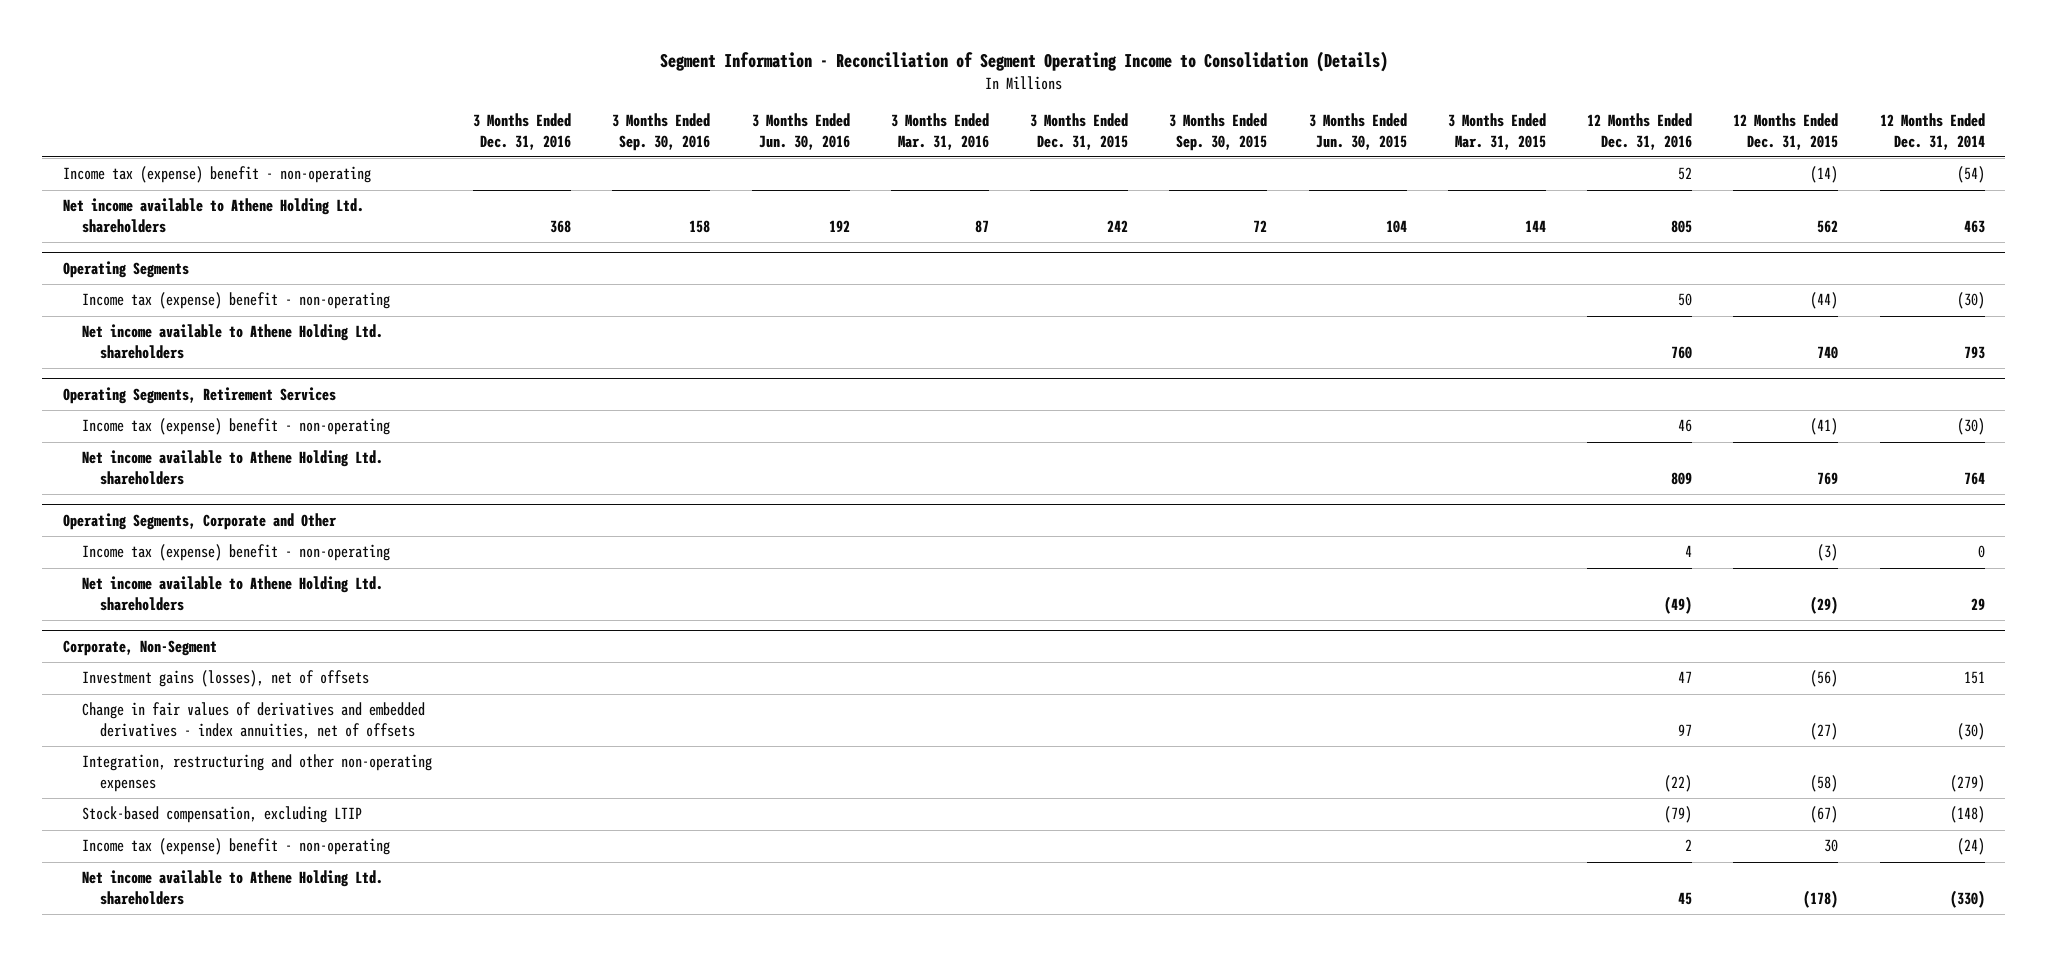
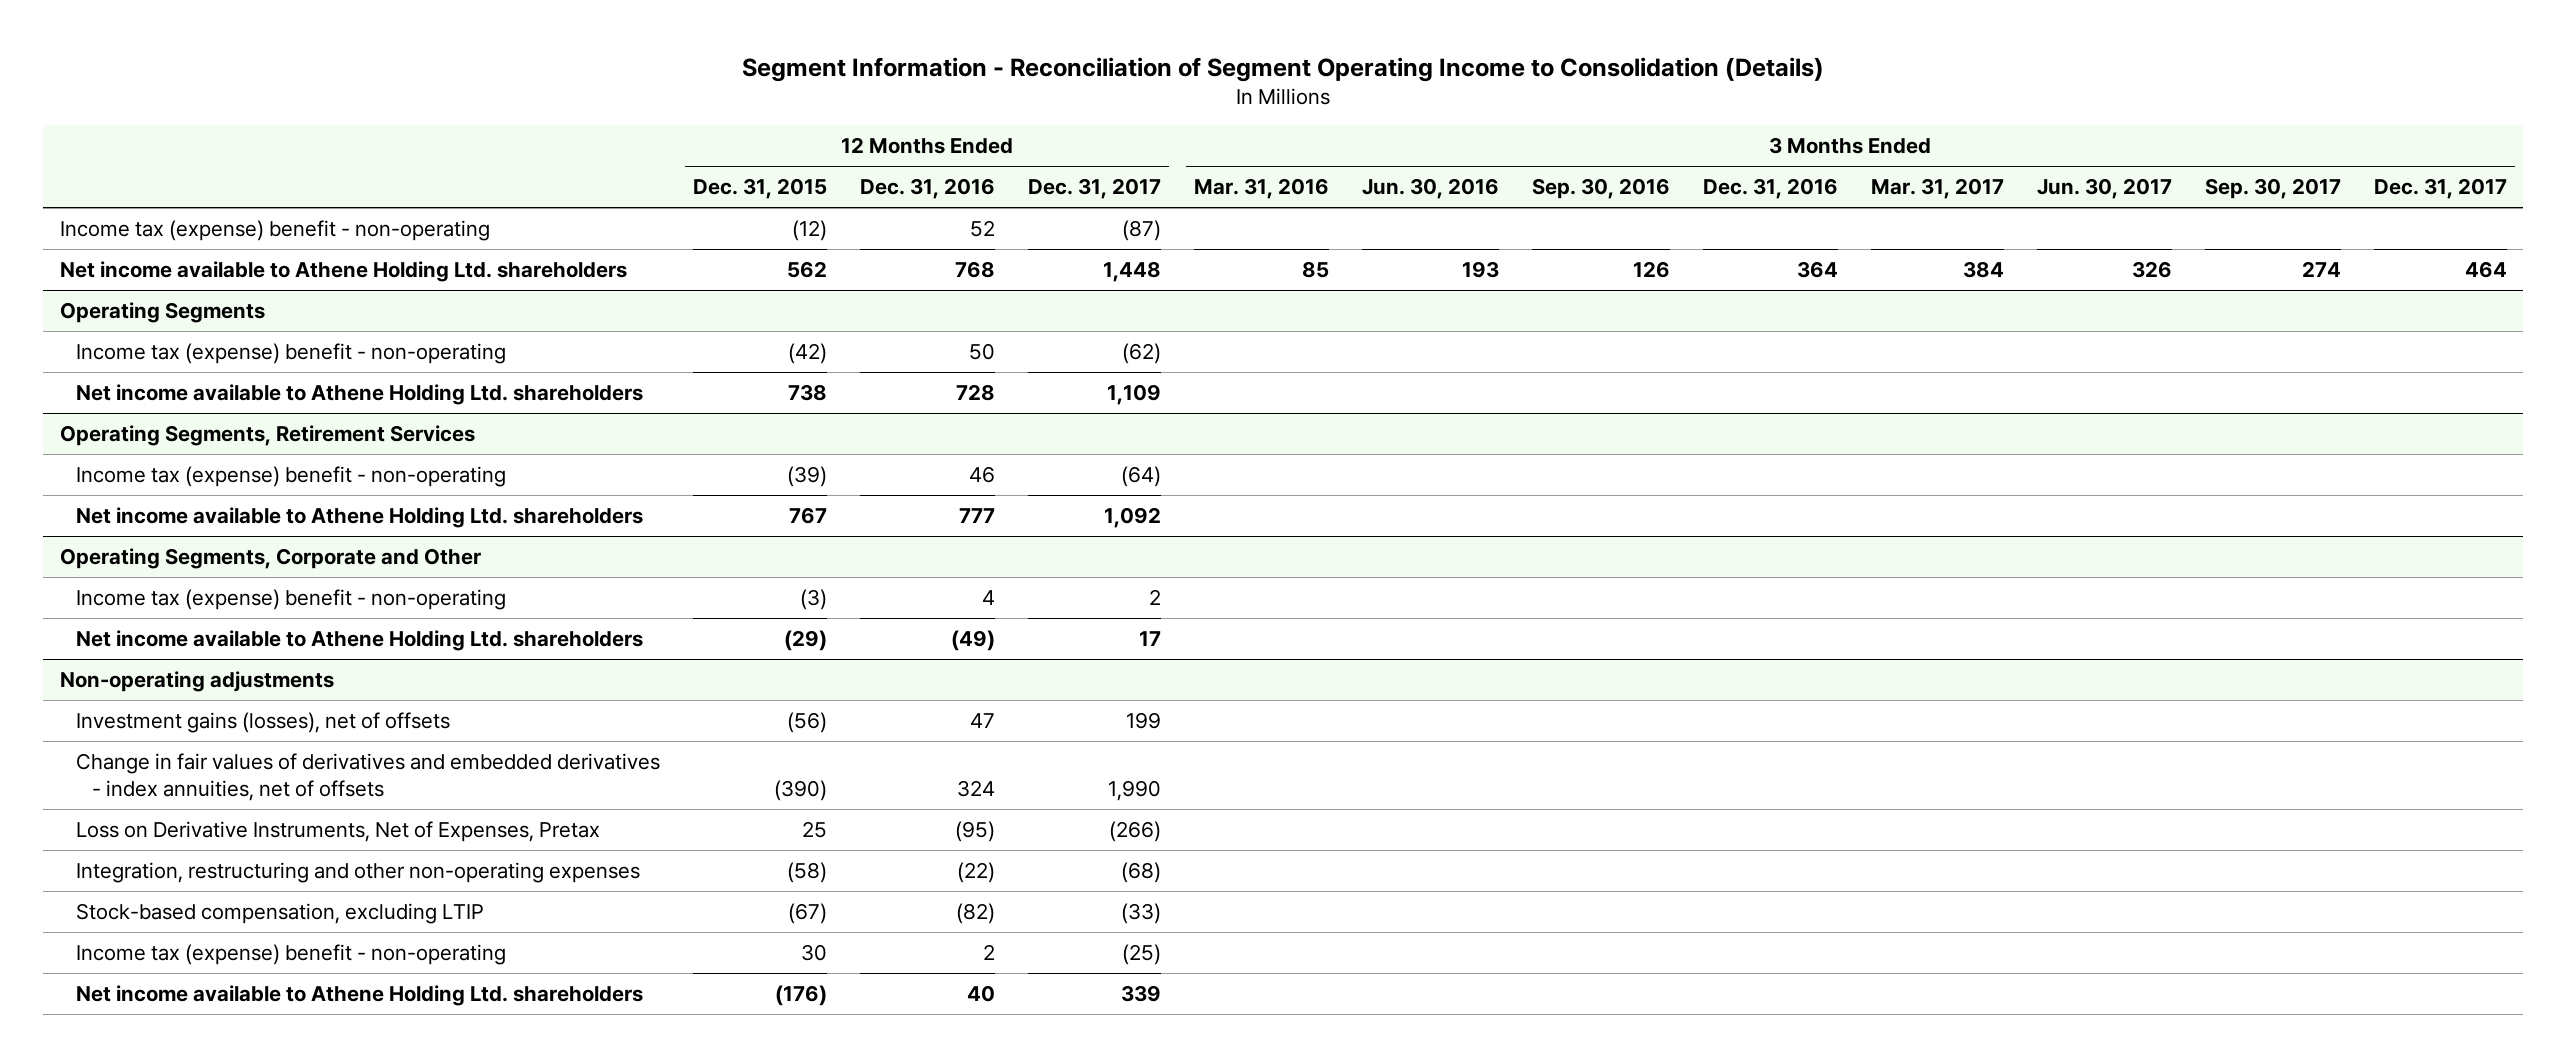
[1030,113,1129,150] 3 Months Ended Dec. 31, 2015 -> none
[1169,113,1268,151] 3 Months Ended Sep. 30, 2015 -> none
[1308,113,1407,150] 3 Months Ended Jun. 30, 2015 -> none
[1447,113,1546,150] 3 Months Ended Mar. 31, 2015 -> none
[1879,113,1985,150] 12 Months Ended Dec. 31, 2014 -> none
none -> [1027,178,1161,200] Dec. 31, 2017
none -> [1870,178,2004,200] Mar. 31, 2017
none -> [2036,178,2172,200] Jun. 30, 2017
none -> [2204,178,2341,200] Sep. 30, 2017
none -> [2373,178,2507,200] Dec. 31, 2017
[1810,166,1839,184] (14) -> [791,219,827,241] (12)
[550,219,572,233] 368 -> [1796,260,1838,278] 364
[689,219,711,233] 158 -> [1632,260,1670,278] 126
[828,219,850,232] 192 -> [1461,260,1499,278] 193
[974,219,989,233] 87 -> [1301,260,1329,278] 85
[1671,219,1693,233] 805 -> [954,260,995,278] 768
[1810,292,1839,310] (44) -> [787,342,827,364] (42)
[1671,345,1693,359] 760 -> [955,383,995,401] 728
[1817,345,1839,359] 740 -> [787,383,827,401] 738
[1810,418,1839,436] (41) -> [786,465,827,487] (39)
[1671,471,1693,485] 809 -> [958,507,995,523] 777
[1817,471,1839,485] 769 -> [788,506,827,524] 767
[63,639,218,656] Corporate, Non-Segment -> [59,670,334,692] Non-operating adjustments
[1678,723,1693,736] 97 -> [956,779,995,797] 324
[1810,722,1839,740] (27) -> [773,779,827,801] (390)
none -> [76,820,601,842] Loss on Derivative Instruments, Net of Expenses, Pretax
[1664,806,1693,824] (79) -> [955,902,995,924] (82)
[1678,891,1693,905] 45 -> [966,984,995,1002] 40
[1803,889,1839,908] (178) -> [774,984,827,1006] (176)

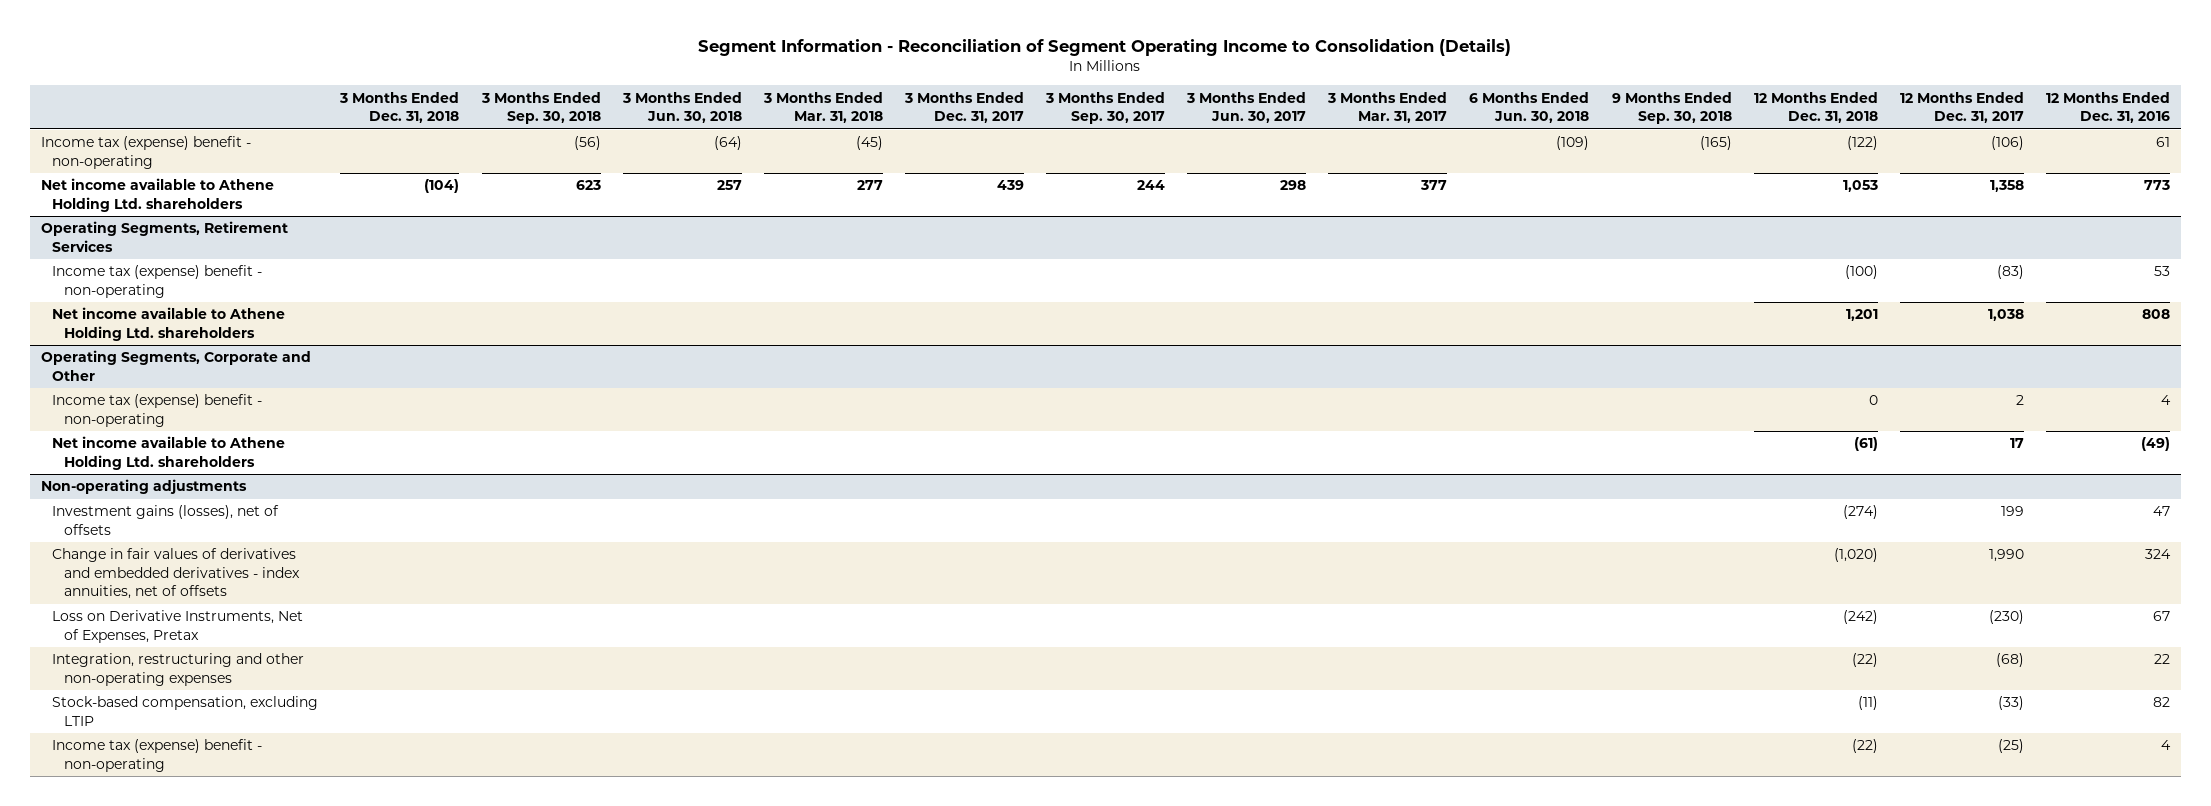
[692,178,827,200] Dec. 31, 2015 -> none
[1193,178,1329,200] Mar. 31, 2016 -> none
[1361,178,1499,200] Jun. 30, 2016 -> none
[1531,178,1670,200] Sep. 30, 2016 -> none
[1702,178,1838,200] Dec. 31, 2016 -> none
none -> [339,91,460,124] 3 Months Ended Dec. 31, 2018
none -> [480,91,601,125] 3 Months Ended Sep. 30, 2018
none -> [621,91,742,124] 3 Months Ended Jun. 30, 2018
none -> [762,91,883,124] 3 Months Ended Mar. 31, 2018
none -> [1469,91,1590,124] 6 Months Ended Jun. 30, 2018
none -> [1611,91,1732,125] 9 Months Ended Sep. 30, 2018
none -> [1753,91,1878,124] 12 Months Ended Dec. 31, 2018
[59,301,265,323] Operating Segments -> none
[76,342,507,364] Income tax (expense) benefit - non-operating -> none
[76,383,644,405] Net income available to Athene Holding Ltd. shareholders -> none
[969,219,995,237] 52 -> [2155,137,2170,148] 61
[1121,219,1161,241] (87) -> [1990,136,2024,151] (106)
[954,260,995,278] 768 -> [2143,180,2170,191] 773
[1102,260,1161,282] 1,448 -> [1989,180,2024,193] 1,358
[1962,260,2004,278] 384 -> [1420,180,1448,191] 377
[2131,260,2172,278] 326 -> [1280,180,1307,191] 298
[2301,260,2341,277] 274 -> [1137,180,1166,191] 244
[2464,260,2507,278] 464 -> [996,180,1024,191] 439
[968,465,995,483] 46 -> [2153,266,2170,277] 53
[1120,465,1161,487] (64) -> [1996,265,2024,280] (83)
[958,507,995,523] 777 -> [2141,309,2170,320] 808
[1103,506,1161,528] 1,092 -> [1987,309,2024,322] 1,038
[76,984,644,1006] Net income available to Athene Holding Ltd. shareholders -> none
[954,820,995,842] (95) -> [2152,611,2170,622] 67
[1108,820,1161,842] (266) -> [1988,610,2024,625] (230)
[956,861,995,883] (22) -> [2153,654,2170,665] 22
[955,902,995,924] (82) -> [2152,697,2170,708] 82
[982,943,995,960] 2 -> [2160,740,2171,751] 4

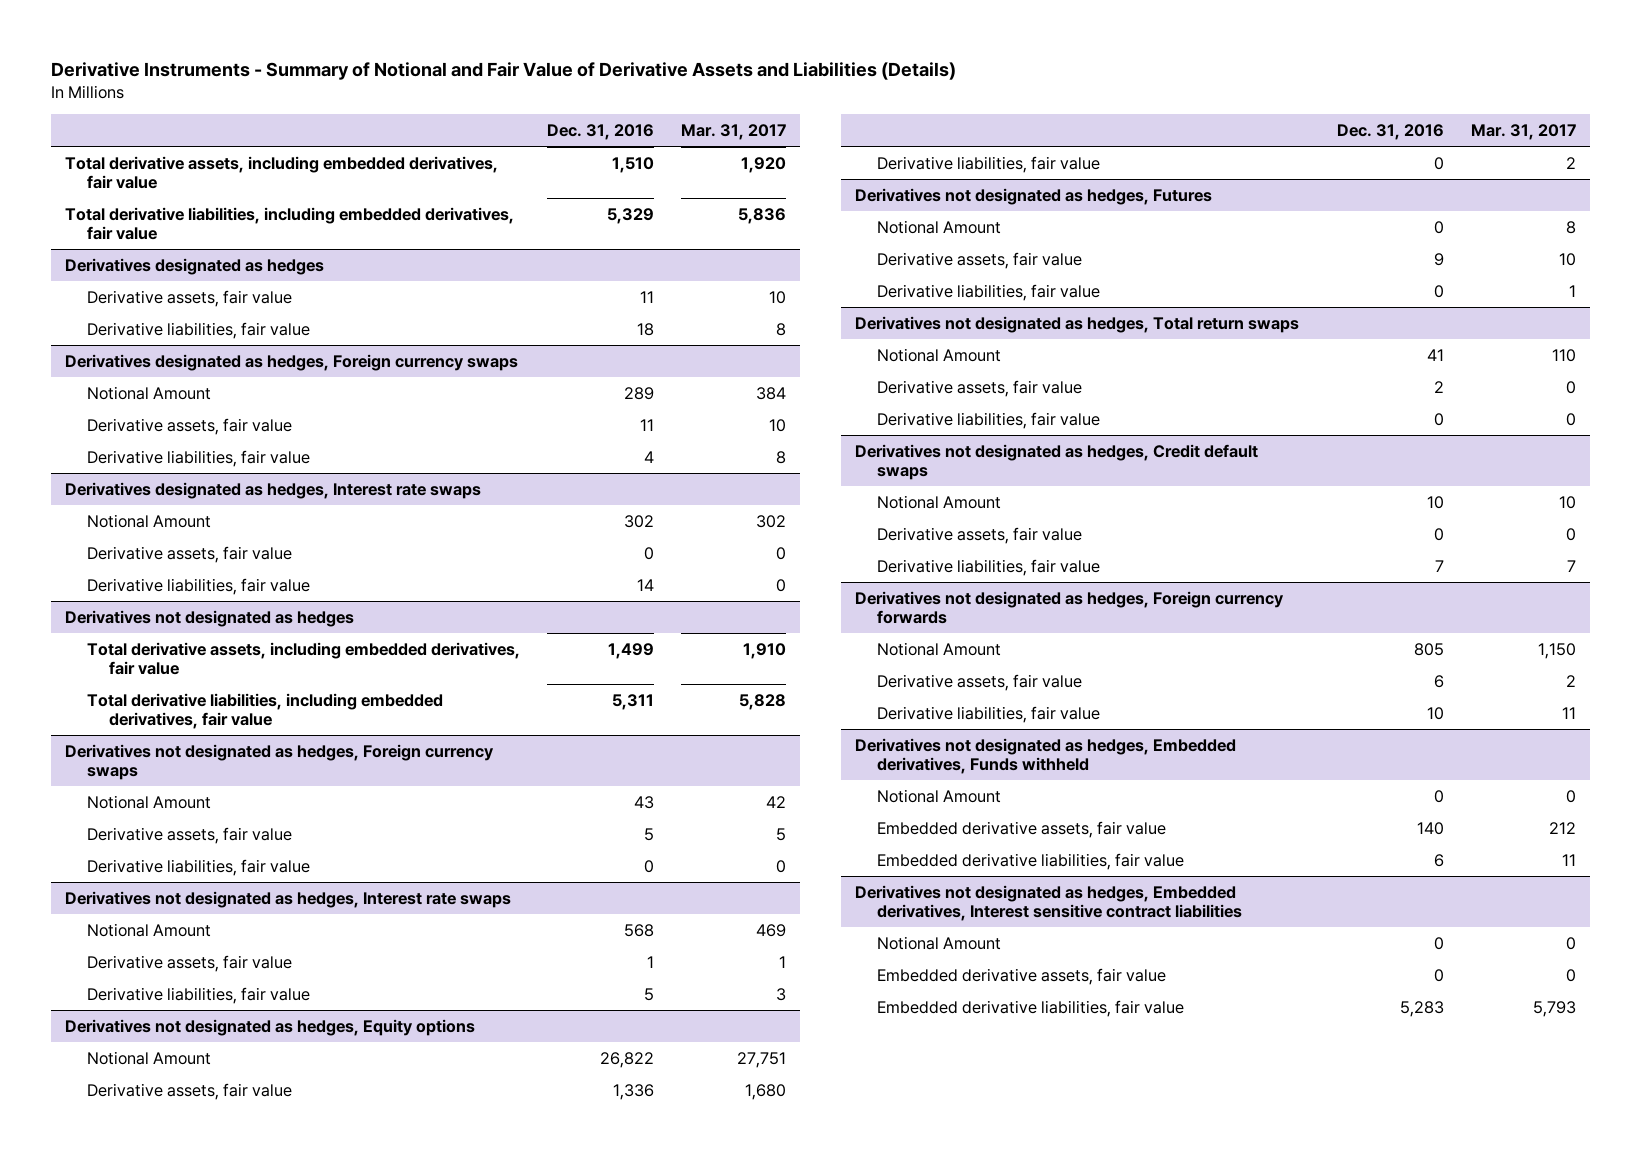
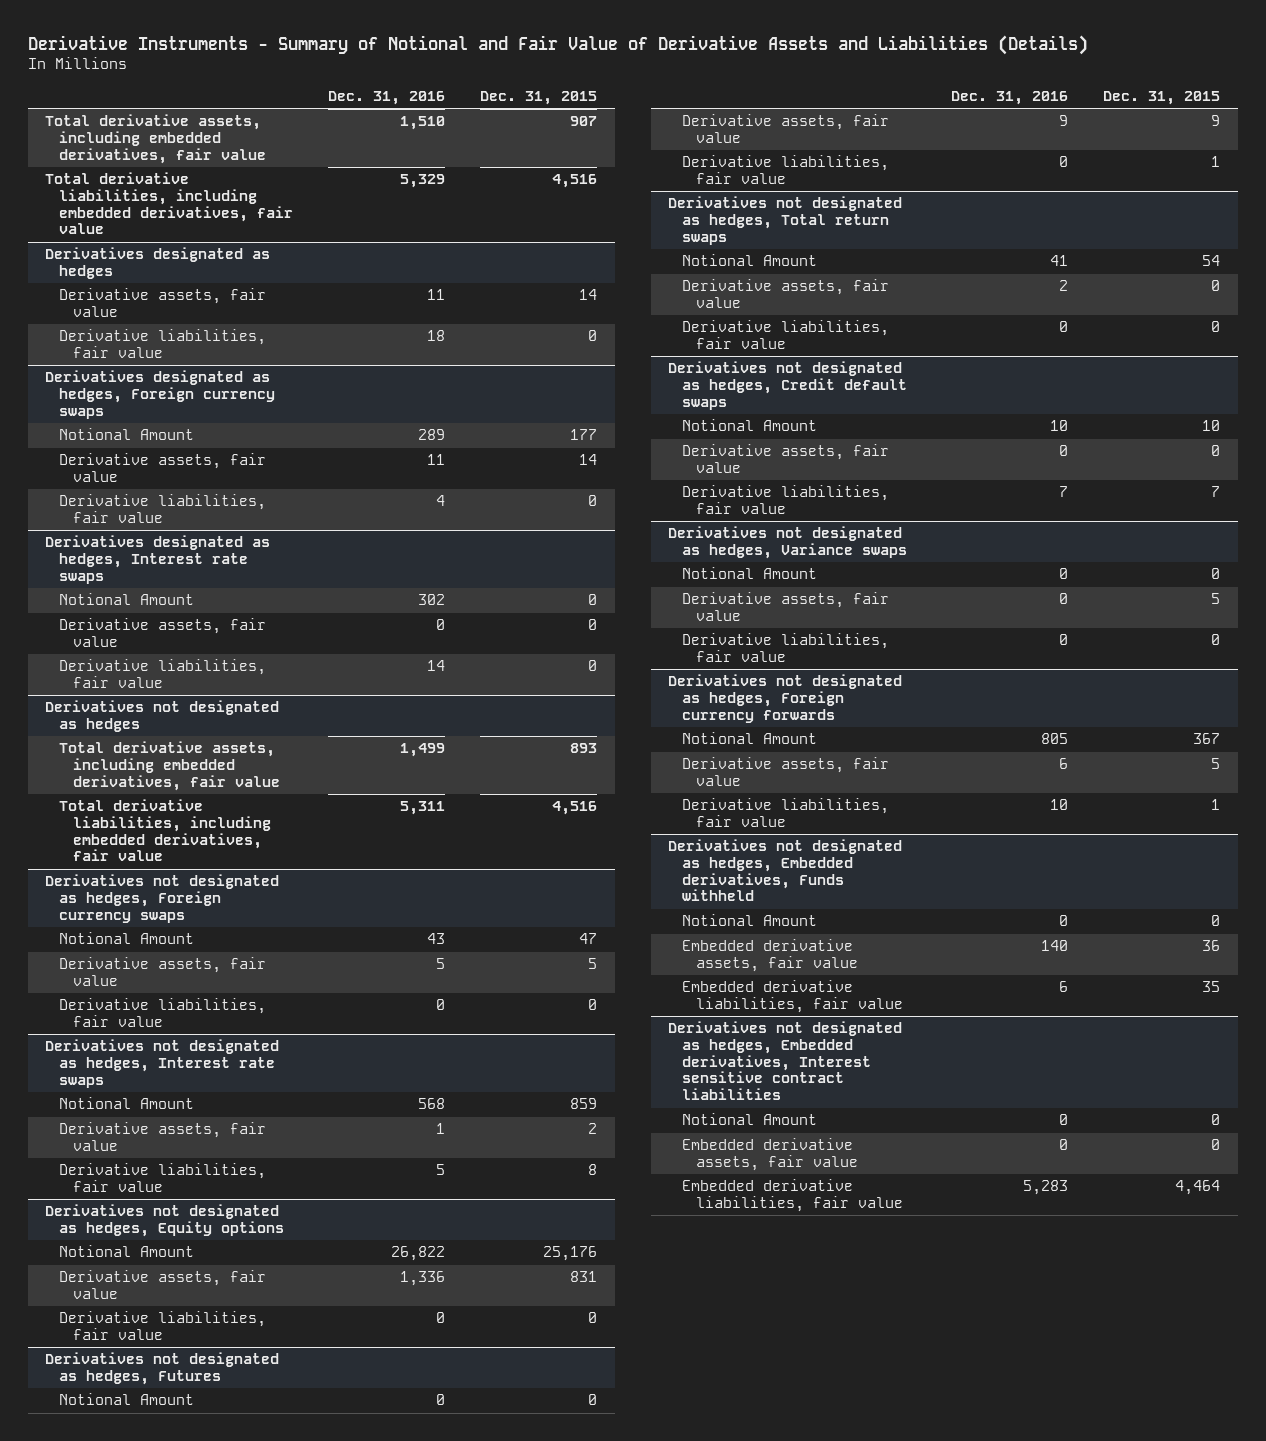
[681,124,787,141] Mar. 31, 2017 -> none
none -> [480,91,598,106] Dec. 31, 2015
none -> [668,526,908,560] Derivatives not designated as hedges, Variance swaps
none -> [682,567,818,580] Notional Amount
none -> [682,592,890,622] Derivative assets, fair value
none -> [682,633,890,663] Derivative liabilities, fair value

